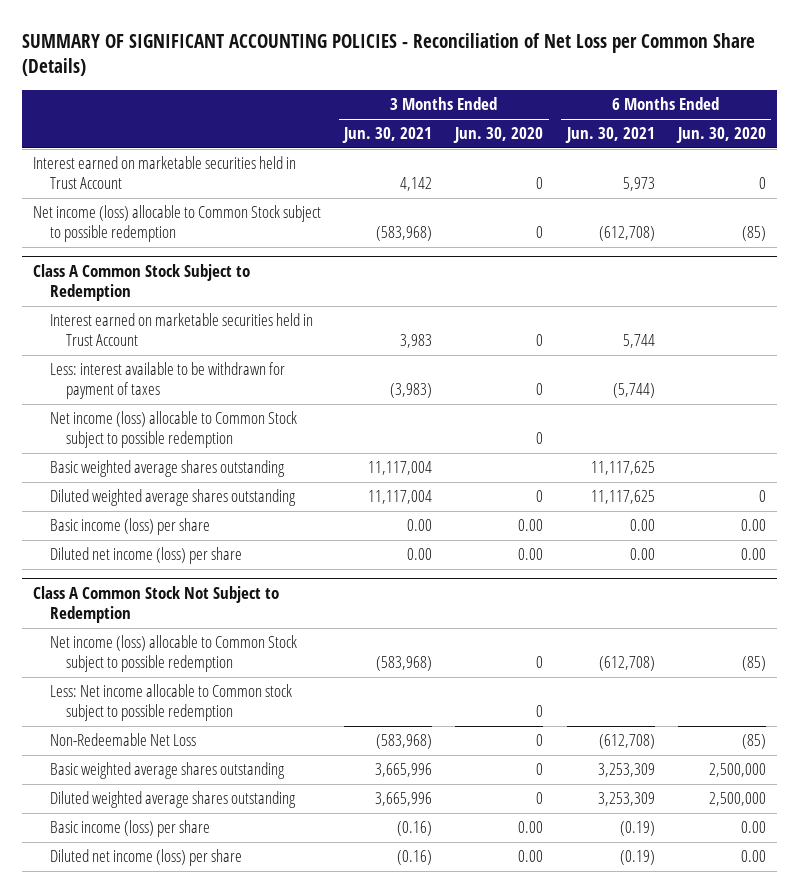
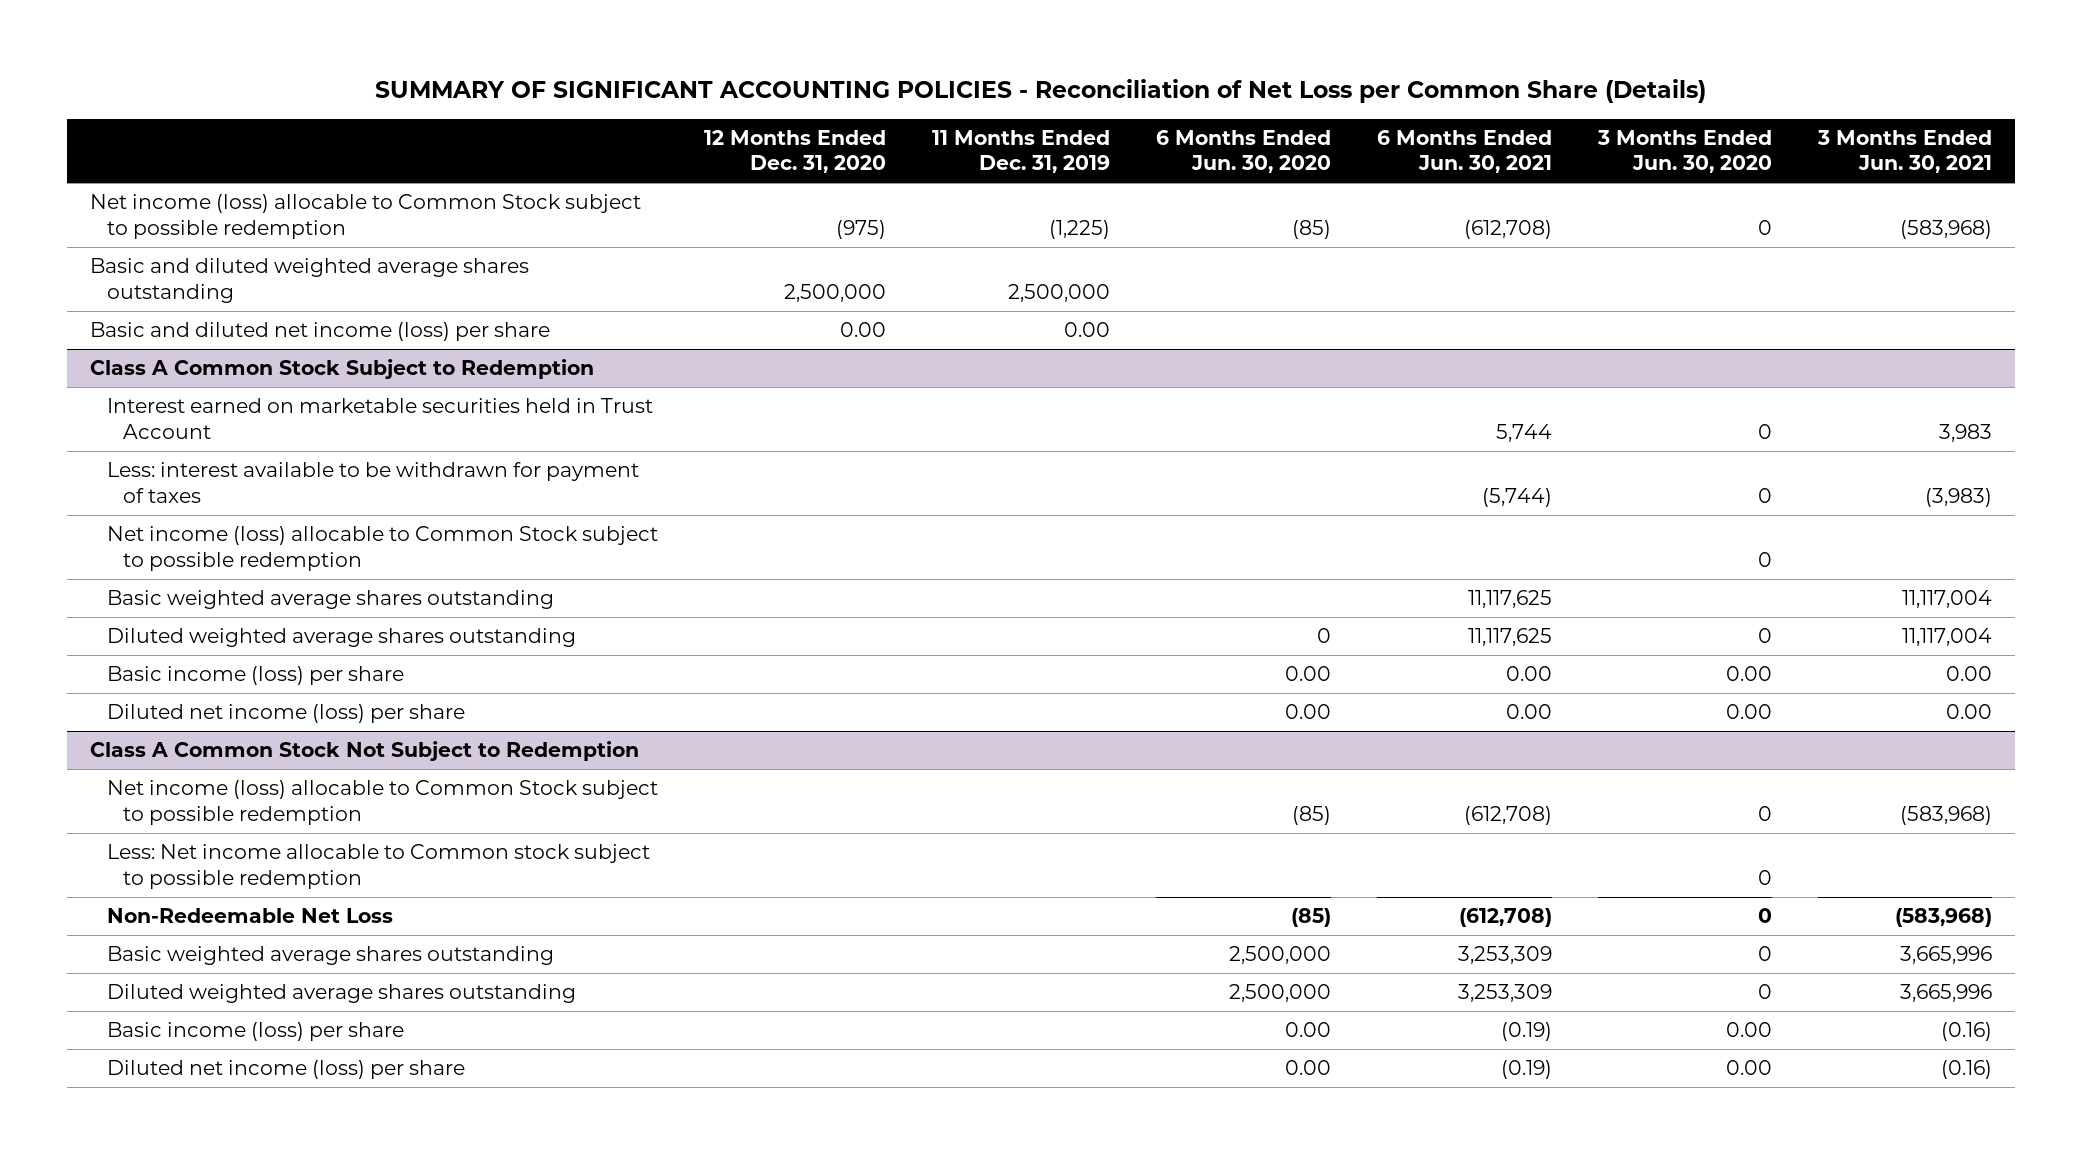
none -> [703,129,886,174] 12 Months Ended Dec. 31, 2020
none -> [931,129,1110,174] 11 Months Ended Dec. 31, 2019
[33,156,297,190] Interest earned on marketable securities held in Trust Account -> none
none -> [89,258,529,303] Basic and diluted weighted average shares outstanding
none -> [89,322,550,342] Basic and diluted net income (loss) per share

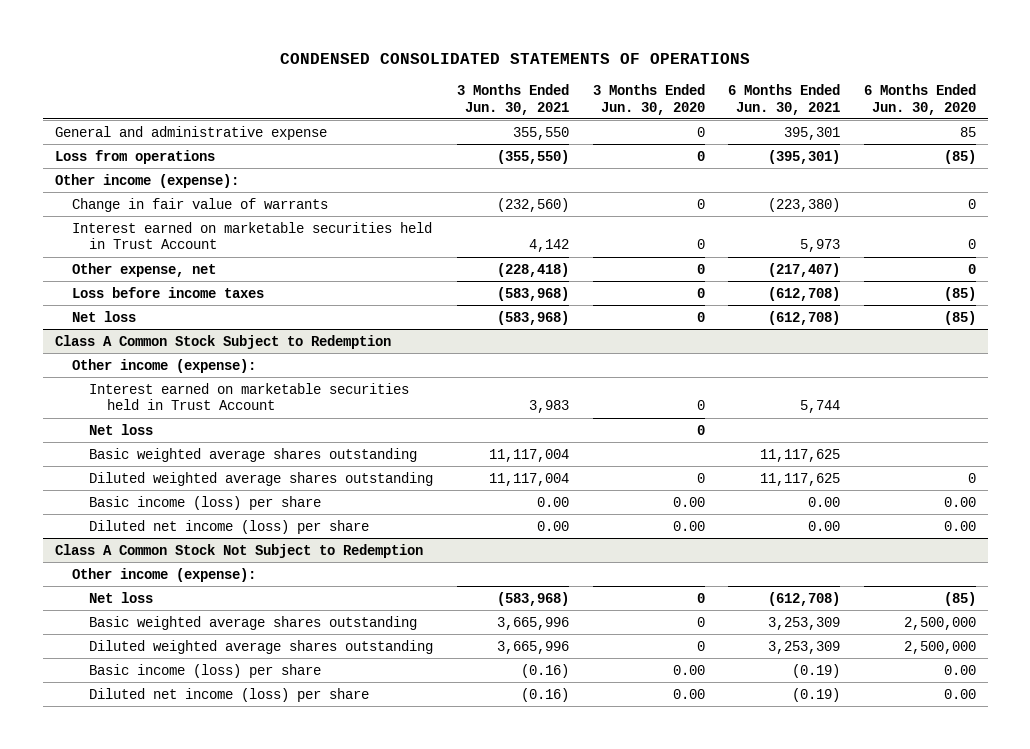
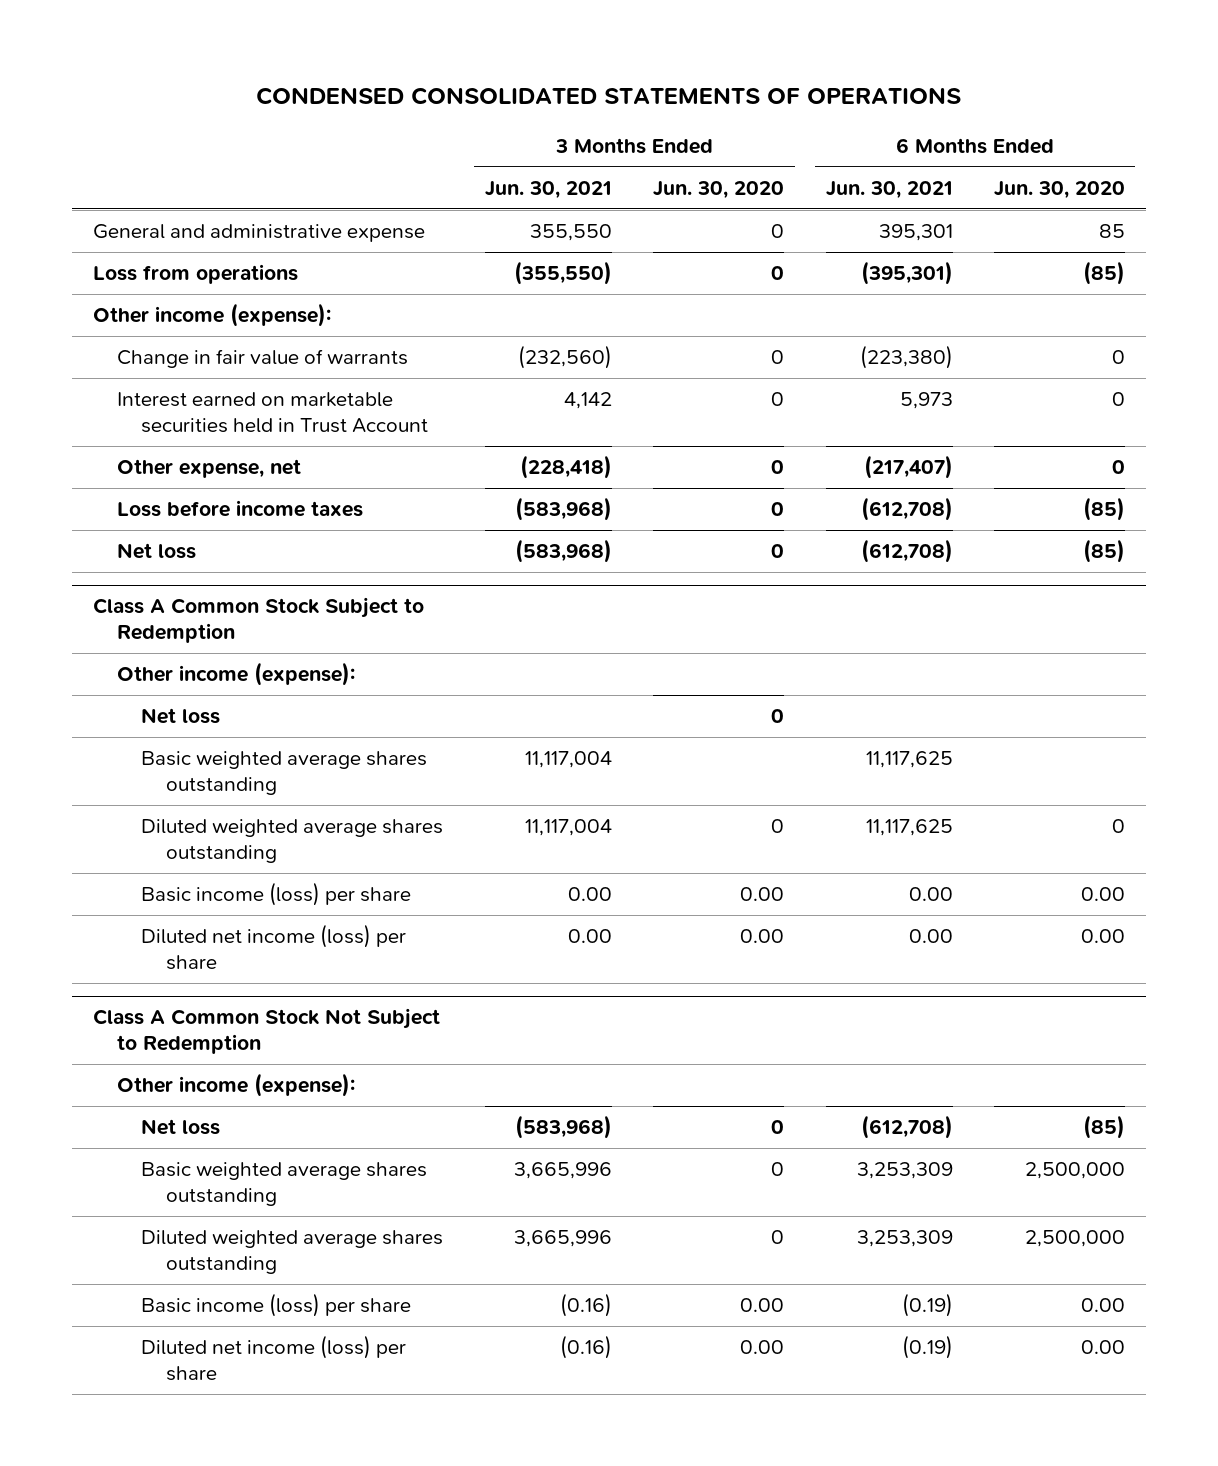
[89,382,410,411] Interest earned on marketable securities held in Trust Account -> none

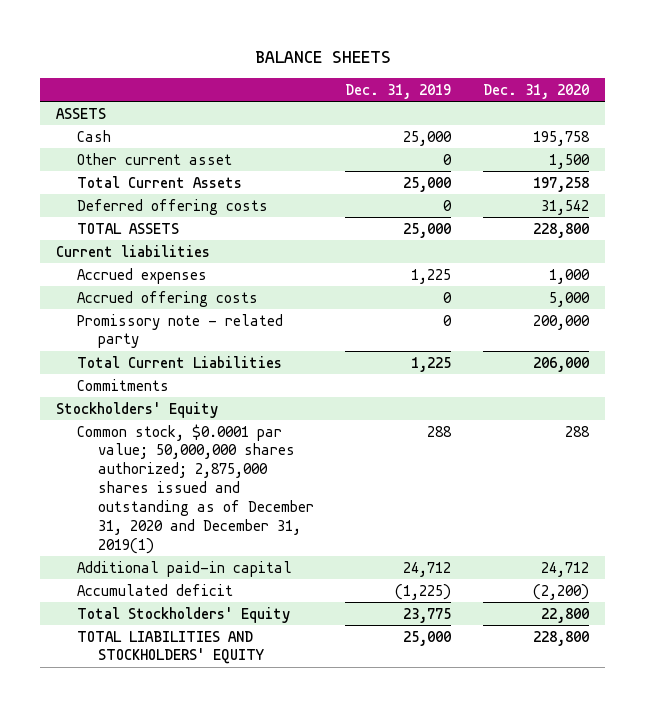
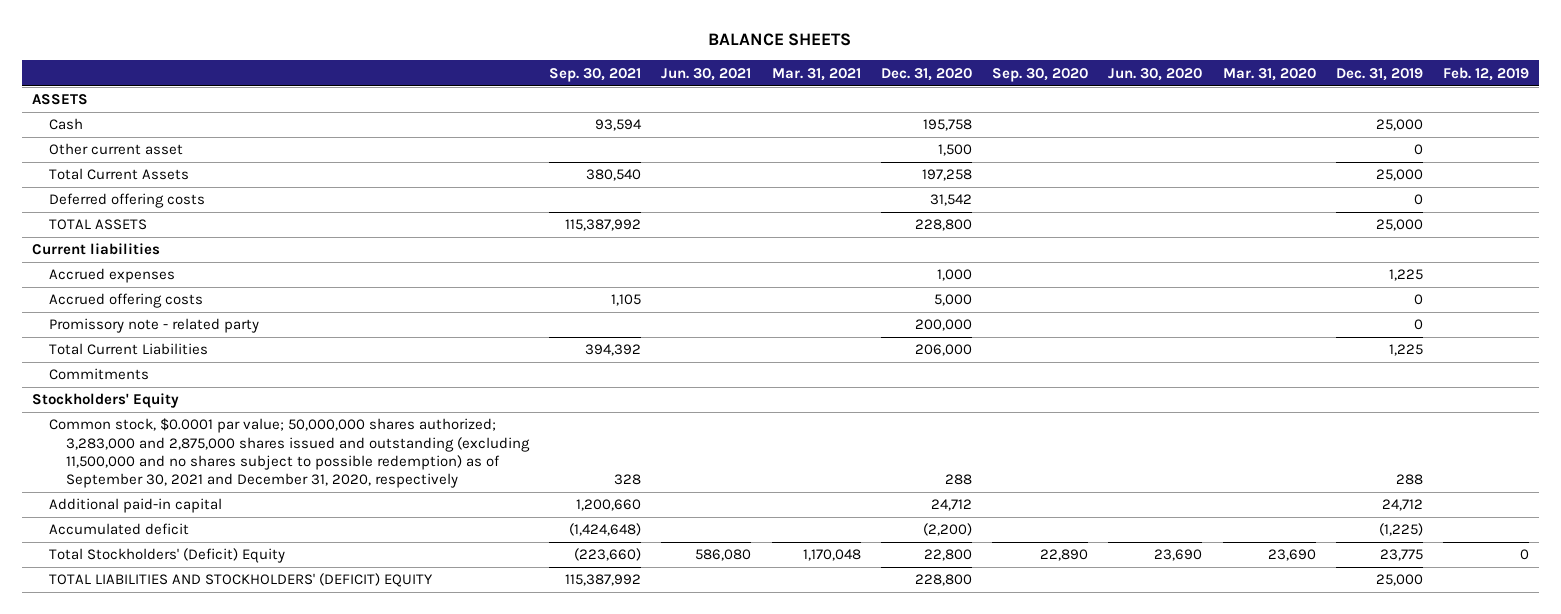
none -> [549,67,642,82] Sep. 30, 2021
none -> [661,67,752,81] Jun. 30, 2021
none -> [771,67,861,81] Mar. 31, 2021
none -> [992,67,1089,82] Sep. 30, 2020
none -> [1108,67,1203,81] Jun. 30, 2020
none -> [1222,67,1316,81] Mar. 31, 2020
none -> [1443,66,1530,81] Feb. 12, 2019
[76,423,314,554] Common stock, $0.0001 par value; 50,000,000 shares authorized; 2,875,000 shares issued and outstanding as of December 31, 2020 and December 31, 2019(1) -> [48,418,531,489] Common stock, $0.0001 par value; 50,000,000 shares authorized; 3,283,000 and 2,875,000 shares issued and outstanding (excluding 11,500,000 and no shares subject to possible redemption) as of September 30, 2021 and December 31, 2020, respectively
[76,606,290,623] Total Stockholders' Equity -> [48,548,285,564] Total Stockholders' (Deficit) Equity
[76,630,264,665] TOTAL LIABILITIES AND STOCKHOLDERS' EQUITY -> [48,573,433,588] TOTAL LIABILITIES AND STOCKHOLDERS' (DEFICIT) EQUITY

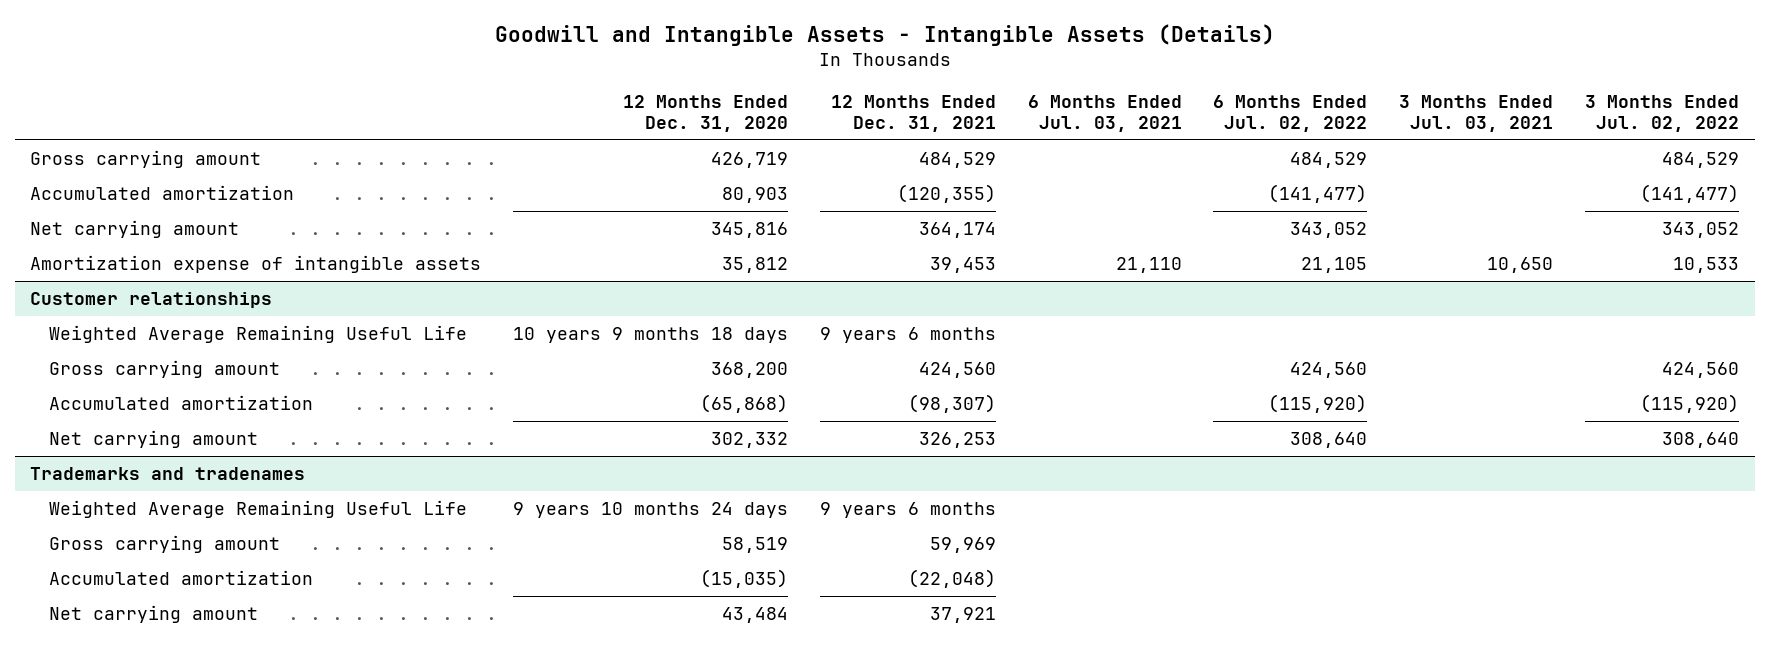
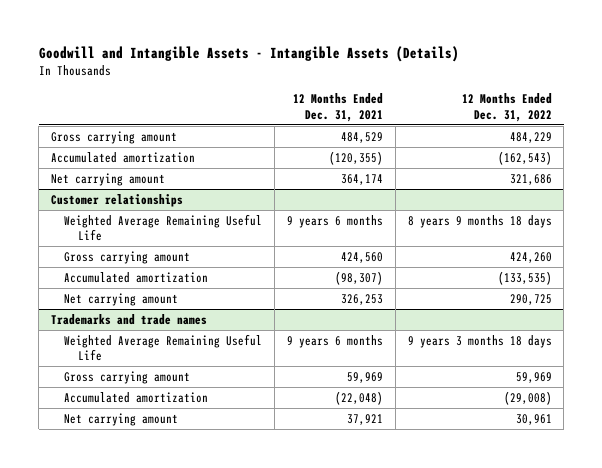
[623,94,789,132] 12 Months Ended Dec. 31, 2020 -> none
[1027,94,1182,132] 6 Months Ended Jul. 03, 2021 -> none
[1213,94,1368,132] 6 Months Ended Jul. 02, 2022 -> none
[1399,94,1554,132] 3 Months Ended Jul. 03, 2021 -> none
[1584,94,1739,132] 3 Months Ended Jul. 02, 2022 -> none
none -> [461,93,552,122] 12 Months Ended Dec. 31, 2022
[30,254,482,273] Amortization expense of intangible assets -> none
[30,466,306,480] Trademarks and tradenames -> [50,313,207,325] Trademarks and trade names

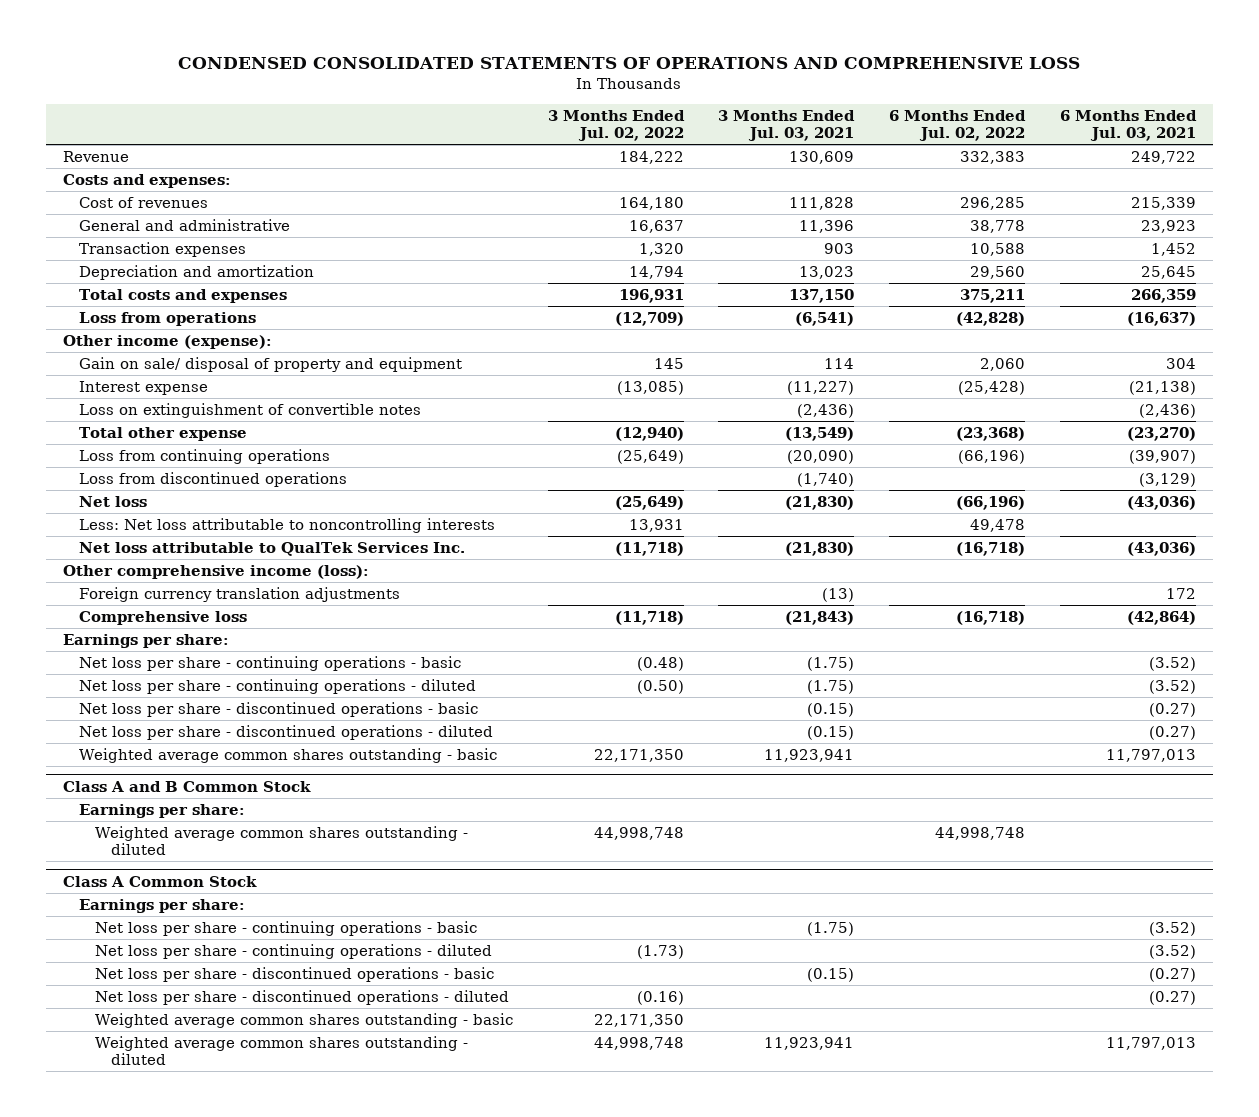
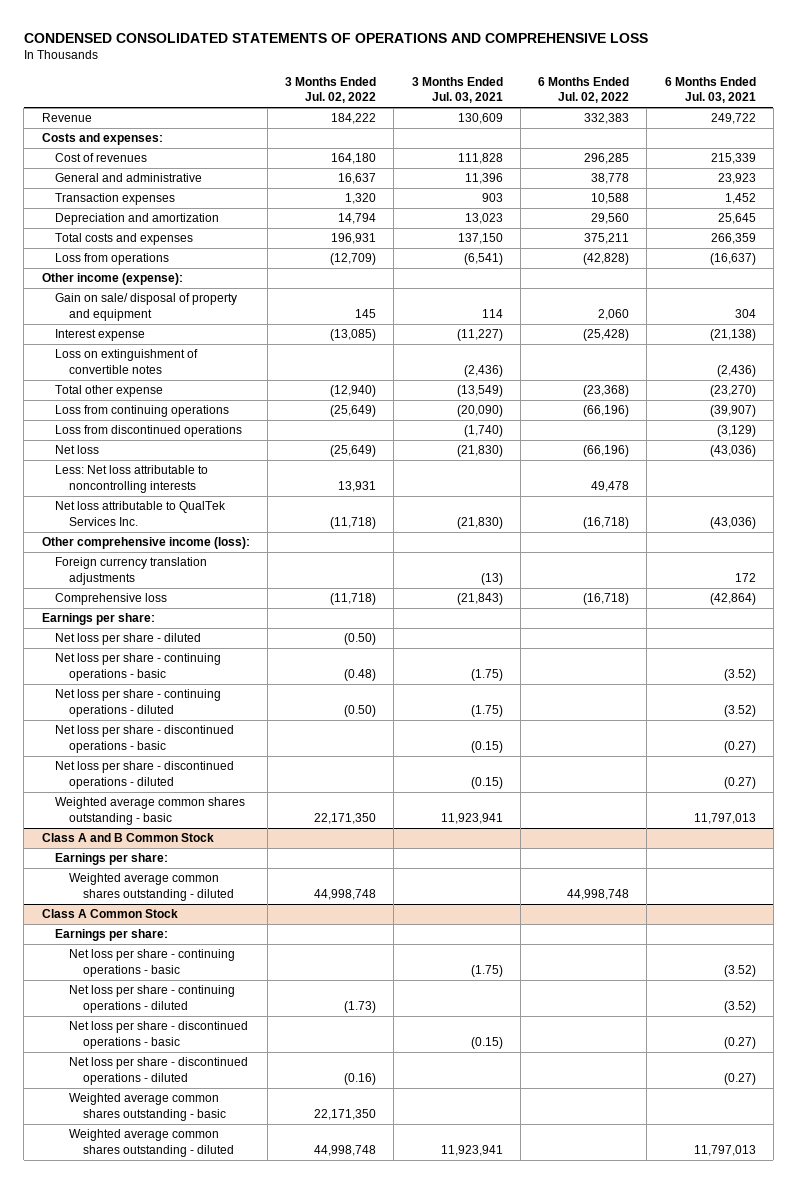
none -> [55,633,202,646] Net loss per share - diluted

